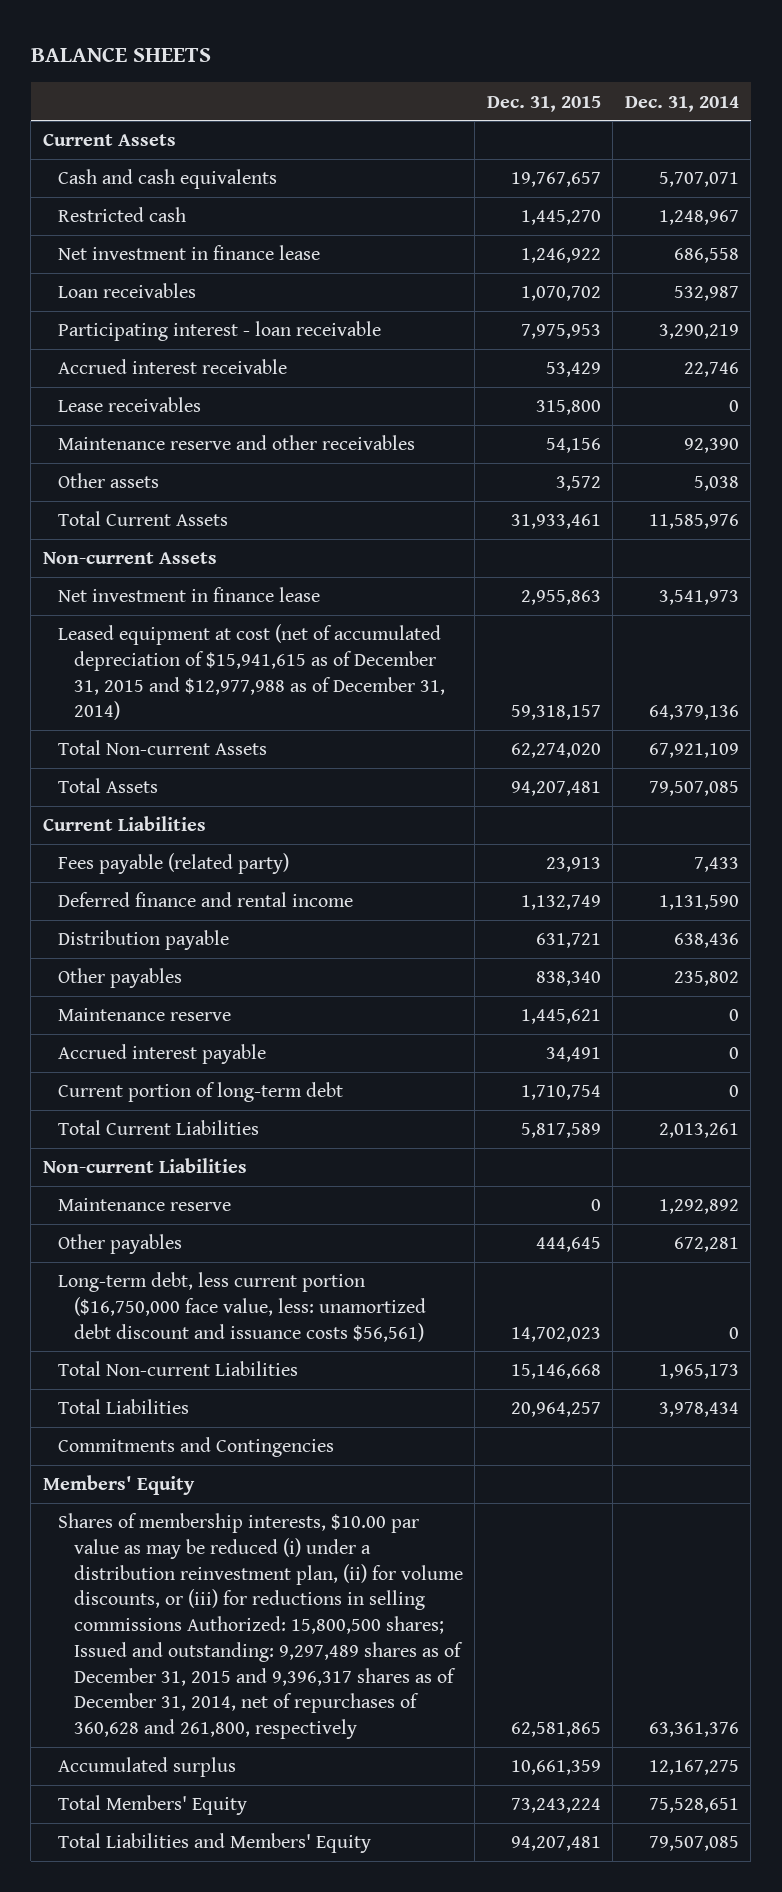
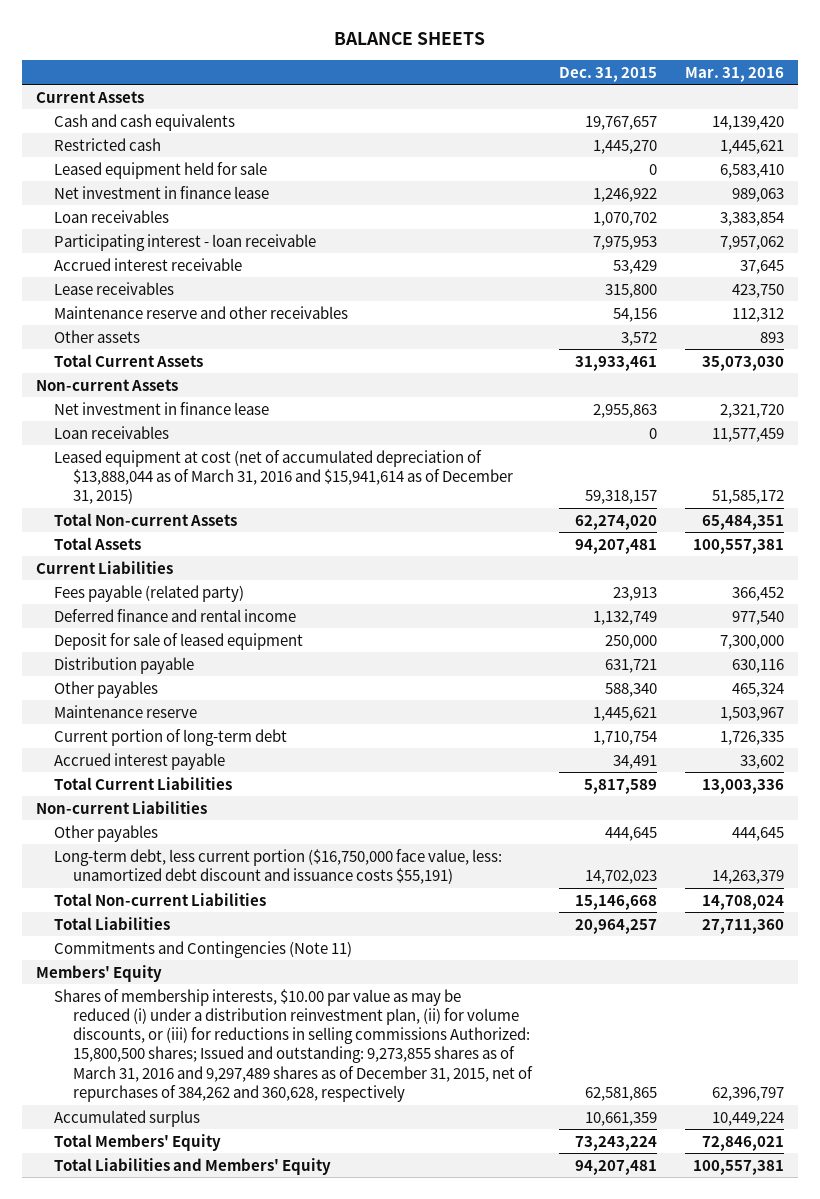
[624,95,739,112] Dec. 31, 2014 -> none
none -> [685,66,785,82] Mar. 31, 2016
none -> [54,161,268,179] Leased equipment held for sale
none -> [54,425,170,439] Loan receivables
[58,624,445,721] Leased equipment at cost (net of accumulated depreciation of $15,941,615 as of December 31, 2015 and $12,977,988 as of December 31, 2014) -> [54,449,513,505] Leased equipment at cost (net of accumulated depreciation of $13,888,044 as of March 31, 2016 and $15,941,614 as of December 31, 2015)
none -> [54,632,304,650] Deposit for sale of leased equipment
[535,971,601,987] 838,340 -> [605,682,658,697] 588,340
[58,1044,267,1065] Accrued interest payable -> [54,752,226,770] Accrued interest payable
[58,1198,232,1212] Maintenance reserve -> none
[58,1272,426,1342] Long-term debt, less current portion ($16,750,000 face value, less: unamortized debt discount and issuance costs $56,561) -> [54,848,503,884] Long-term debt, less current portion ($16,750,000 face value, less: unamortized debt discount and issuance costs $55,191)
[58,1437,335,1458] Commitments and Contingencies -> [54,940,353,958] Commitments and Contingencies (Note 11)
[58,1513,463,1740] Shares of membership interests, $10.00 par value as may be reduced (i) under a distribution reinvestment plan, (ii) for volume discounts, or (iii) for reductions in selling commissions Authorized: 15,800,500 shares; Issued and outstanding: 9,297,489 shares as of December 31, 2015 and 9,396,317 shares as of December 31, 2014, net of repurchases of 360,628 and 261,800, respectively -> [54,988,533,1102] Shares of membership interests, $10.00 par value as may be reduced (i) under a distribution reinvestment plan, (ii) for volume discounts, or (iii) for reductions in selling commissions Authorized: 15,800,500 shares; Issued and outstanding: 9,273,855 shares as of March 31, 2016 and 9,297,489 shares as of December 31, 2015, net of repurchases of 384,262 and 360,628, respectively

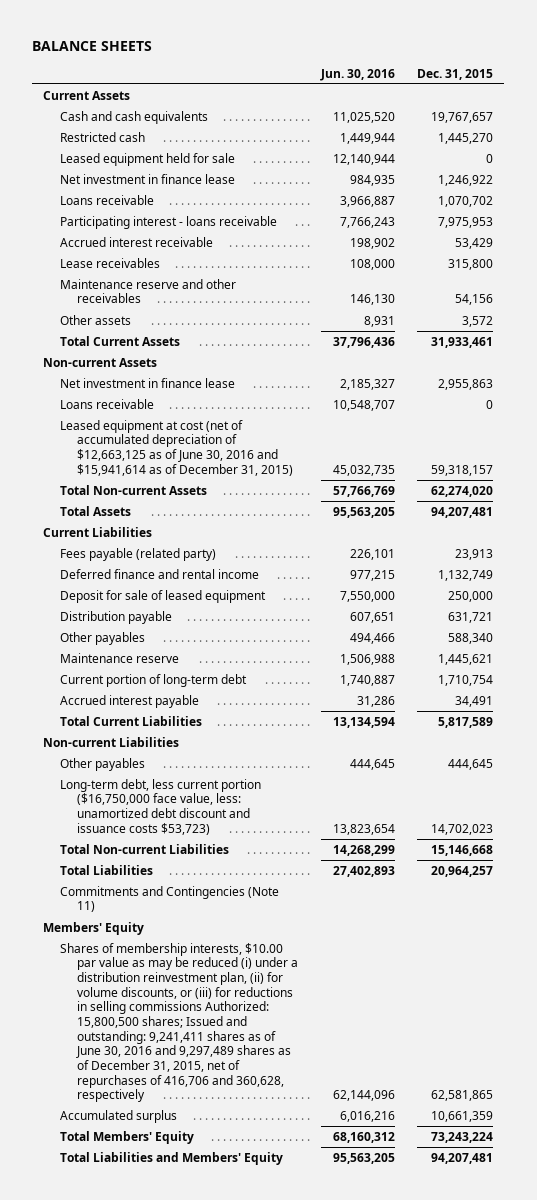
[685,66,785,82] Mar. 31, 2016 -> none
none -> [319,68,395,81] Jun. 30, 2016
[54,209,170,223] Loan receivables -> [60,194,155,205] Loans receivable
[54,233,317,251] Participating interest - loan receivable -> [60,215,278,229] Participating interest - loans receivable
[54,425,170,439] Loan receivables -> [60,398,155,409] Loans receivable
[54,449,513,505] Leased equipment at cost (net of accumulated depreciation of $13,888,044 as of March 31, 2016 and $15,941,614 as of December 31, 2015) -> [60,419,294,476] Leased equipment at cost (net of accumulated depreciation of $12,663,125 as of June 30, 2016 and $15,941,614 as of December 31, 2015)
[54,848,503,884] Long-term debt, less current portion ($16,750,000 face value, less: unamortized debt discount and issuance costs $55,191) -> [60,778,262,835] Long-term debt, less current portion ($16,750,000 face value, less: unamortized debt discount and issuance costs $53,723)
[54,988,533,1102] Shares of membership interests, $10.00 par value as may be reduced (i) under a distribution reinvestment plan, (ii) for volume discounts, or (iii) for reductions in selling commissions Authorized: 15,800,500 shares; Issued and outstanding: 9,273,855 shares as of March 31, 2016 and 9,297,489 shares as of December 31, 2015, net of repurchases of 384,262 and 360,628, respectively -> [60,942,299,1103] Shares of membership interests, $10.00 par value as may be reduced (i) under a distribution reinvestment plan, (ii) for volume discounts, or (iii) for reductions in selling commissions Authorized: 15,800,500 shares; Issued and outstanding: 9,241,411 shares as of June 30, 2016 and 9,297,489 shares as of December 31, 2015, net of repurchases of 416,706 and 360,628, respectively

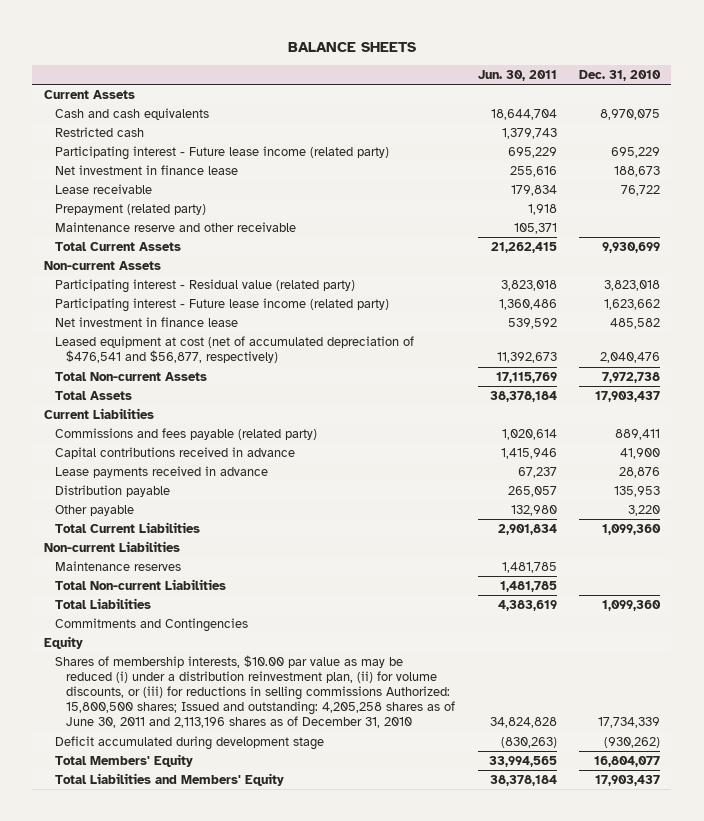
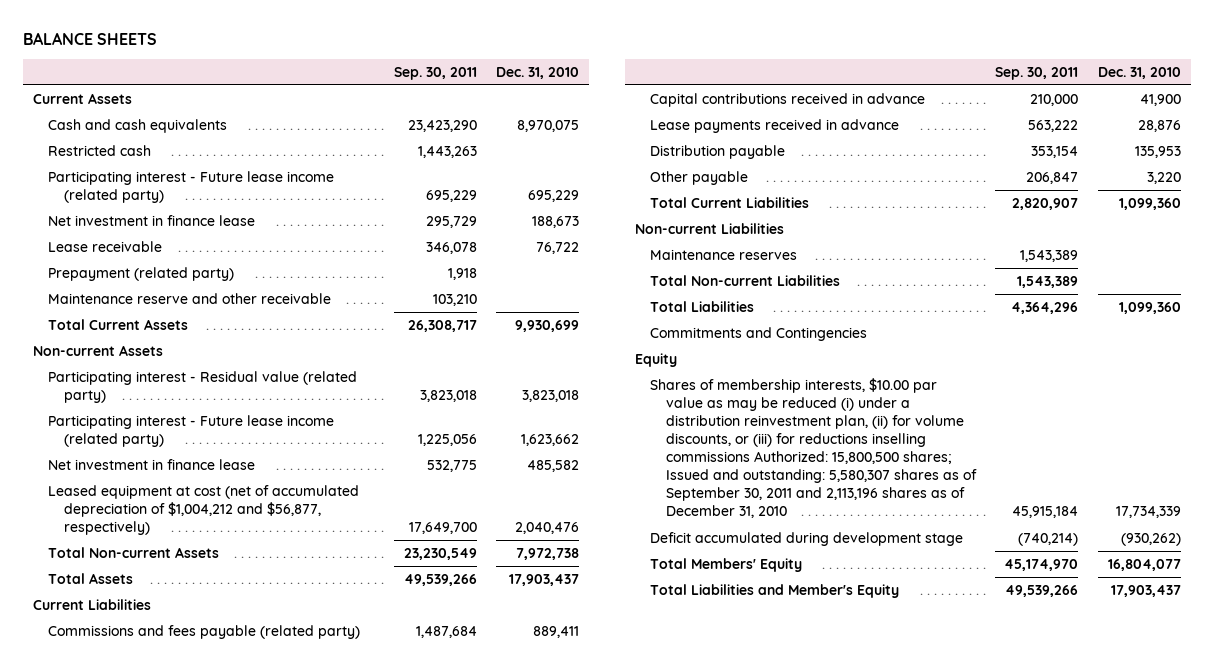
[477,69,557,81] Jun. 30, 2011 -> none
none -> [393,66,477,80] Sep. 30, 2011
[55,336,415,364] Leased equipment at cost (net of accumulated depreciation of $476,541 and $56,877, respectively) -> [48,485,360,536] Leased equipment at cost (net of accumulated depreciation of $1,004,212 and $56,877, respectively)
[55,655,456,729] Shares of membership interests, $10.00 par value as may be reduced (i) under a distribution reinvestment plan, (ii) for volume discounts, or (iii) for reductions in selling commissions Authorized: 15,800,500 shares; Issued and outstanding: 4,205,258 shares as of June 30, 2011 and 2,113,196 shares as of December 31, 2010 -> [650,378,977,519] Shares of membership interests, $10.00 par value as may be reduced (i) under a distribution reinvestment plan, (ii) for volume discounts, or (iii) for reductions inselling commissions Authorized: 15,800,500 shares; Issued and outstanding: 5,580,307 shares as of September 30, 2011 and 2,113,196 shares as of December 31, 2010
[55,773,285,787] Total Liabilities and Members' Equity -> [650,584,900,599] Total Liabilities and Member's Equity

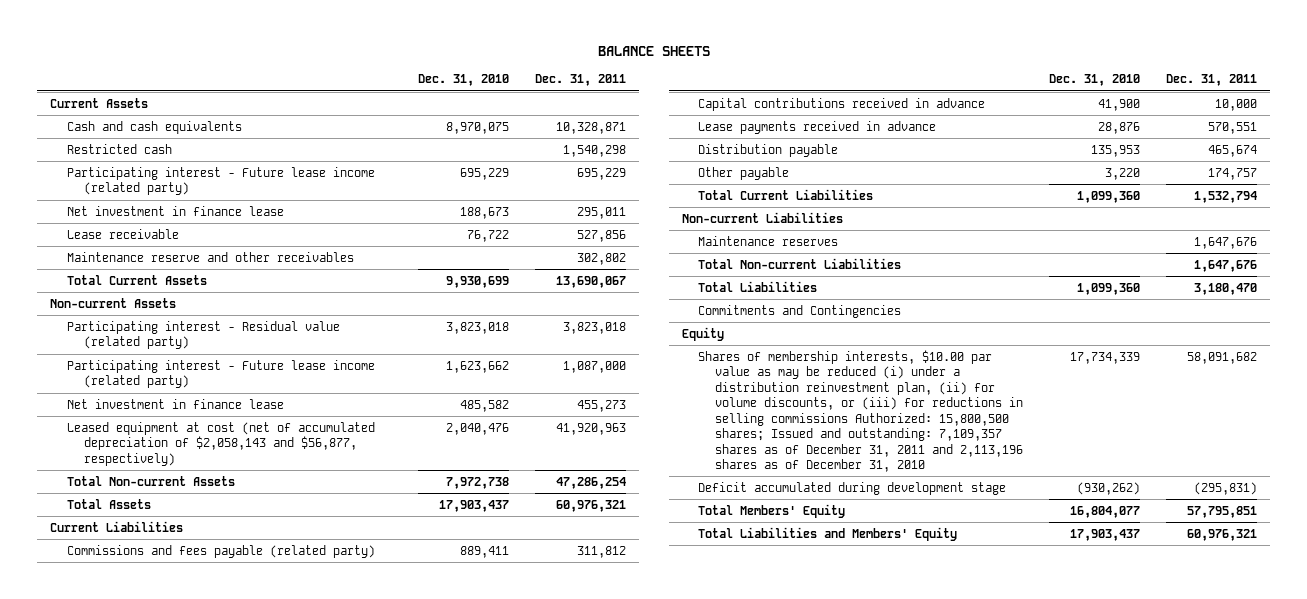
[393,66,477,80] Sep. 30, 2011 -> none
none -> [534,74,626,87] Dec. 31, 2011
[48,267,235,282] Prepayment (related party) -> none
[48,293,332,305] Maintenance reserve and other receivable -> [66,251,354,262] Maintenance reserve and other receivables
[48,485,360,536] Leased equipment at cost (net of accumulated depreciation of $1,004,212 and $56,877, respectively) -> [66,421,375,466] Leased equipment at cost (net of accumulated depreciation of $2,058,143 and $56,877, respectively)
[650,378,977,519] Shares of membership interests, $10.00 par value as may be reduced (i) under a distribution reinvestment plan, (ii) for volume discounts, or (iii) for reductions inselling commissions Authorized: 15,800,500 shares; Issued and outstanding: 5,580,307 shares as of September 30, 2011 and 2,113,196 shares as of December 31, 2010 -> [698,349,1024,473] Shares of membership interests, $10.00 par value as may be reduced (i) under a distribution reinvestment plan, (ii) for volume discounts, or (iii) for reductions in selling commissions Authorized: 15,800,500 shares; Issued and outstanding: 7,109,357 shares as of December 31, 2011 and 2,113,196 shares as of December 31, 2010
[650,584,900,599] Total Liabilities and Member's Equity -> [698,526,958,541] Total Liabilities and Members' Equity

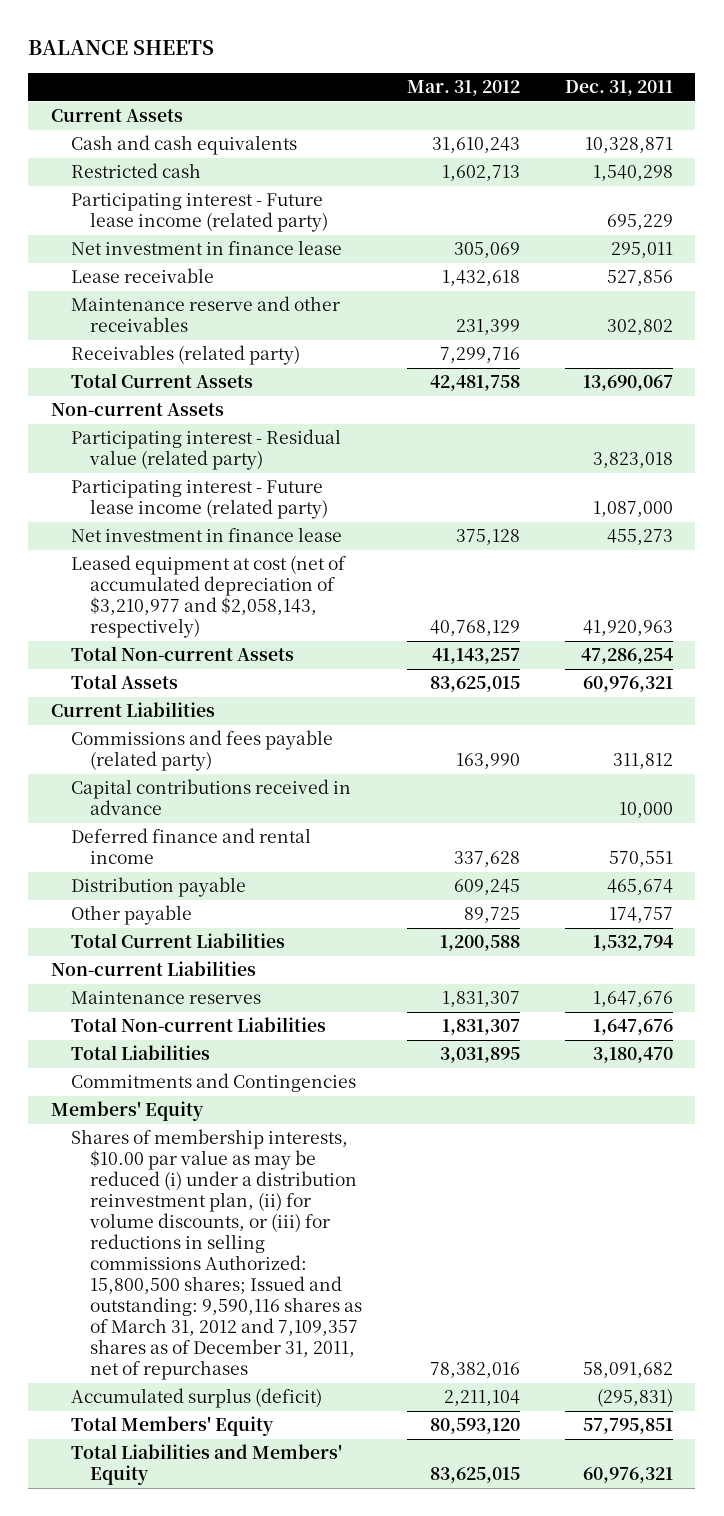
[417,74,509,87] Dec. 31, 2010 -> none
none -> [407,80,521,97] Mar. 31, 2012
none -> [70,345,300,366] Receivables (related party)
[66,421,375,466] Leased equipment at cost (net of accumulated depreciation of $2,058,143 and $56,877, respectively) -> [70,555,346,639] Leased equipment at cost (net of accumulated depreciation of $3,210,977 and $2,058,143, respectively)
[698,120,937,134] Lease payments received in advance -> [70,828,311,865] Deferred finance and rental income
[681,326,724,341] Equity -> [50,1101,204,1122] Members' Equity
[698,349,1024,473] Shares of membership interests, $10.00 par value as may be reduced (i) under a distribution reinvestment plan, (ii) for volume discounts, or (iii) for reductions in selling commissions Authorized: 15,800,500 shares; Issued and outstanding: 7,109,357 shares as of December 31, 2011 and 2,113,196 shares as of December 31, 2010 -> [70,1129,363,1381] Shares of membership interests, $10.00 par value as may be reduced (i) under a distribution reinvestment plan, (ii) for volume discounts, or (iii) for reductions in selling commissions Authorized: 15,800,500 shares; Issued and outstanding: 9,590,116 shares as of March 31, 2012 and 7,109,357 shares as of December 31, 2011, net of repurchases
[698,481,1007,495] Deficit accumulated during development stage -> [70,1388,322,1409] Accumulated surplus (deficit)

